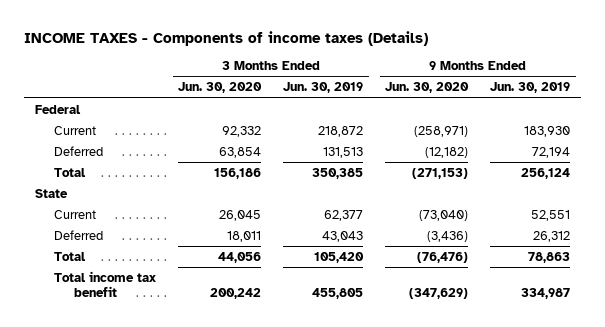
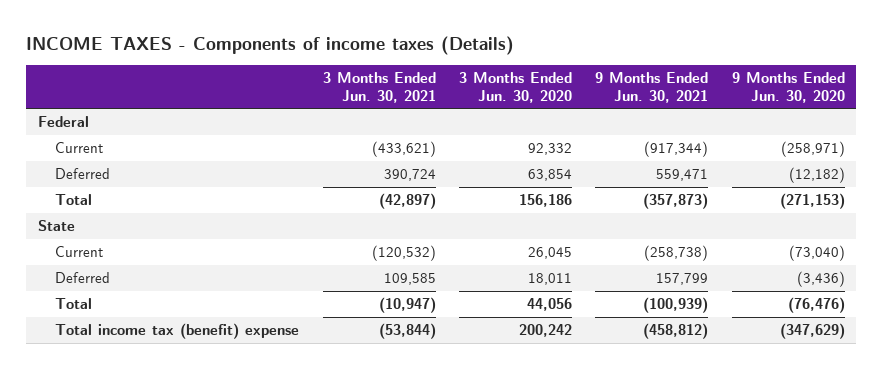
[283,82,364,94] Jun. 30, 2019 -> none
[490,82,571,94] Jun. 30, 2019 -> none
none -> [322,72,436,103] 3 Months Ended Jun. 30, 2021
none -> [595,72,709,103] 9 Months Ended Jun. 30, 2021
[54,270,157,298] Total income tax benefit -> [55,323,300,340] Total income tax (benefit) expense

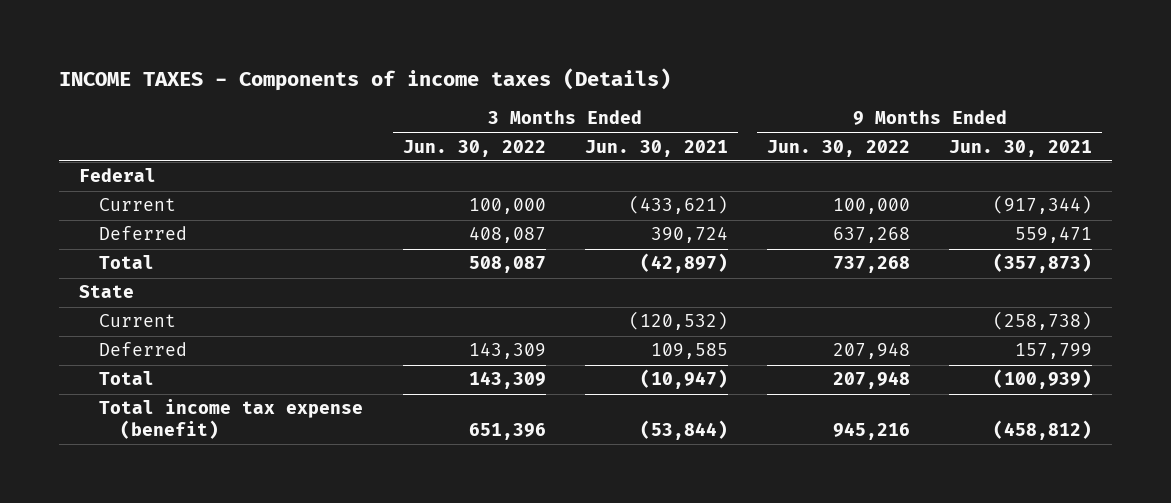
[459,72,573,103] 3 Months Ended Jun. 30, 2020 -> none
[731,72,845,103] 9 Months Ended Jun. 30, 2020 -> none
none -> [402,139,546,157] Jun. 30, 2022
none -> [766,139,910,157] Jun. 30, 2022
[55,323,300,340] Total income tax (benefit) expense -> [99,399,364,439] Total income tax expense (benefit)

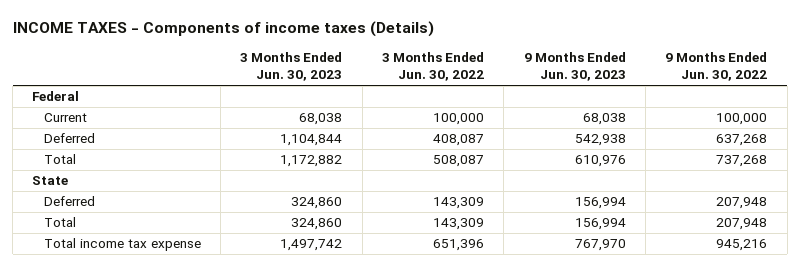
[584,139,728,157] Jun. 30, 2021 -> none
[949,139,1093,157] Jun. 30, 2021 -> none
none -> [240,52,343,82] 3 Months Ended Jun. 30, 2023
none -> [523,52,626,82] 9 Months Ended Jun. 30, 2023
[99,314,177,328] Current -> none
[99,399,364,439] Total income tax expense (benefit) -> [43,238,201,252] Total income tax expense

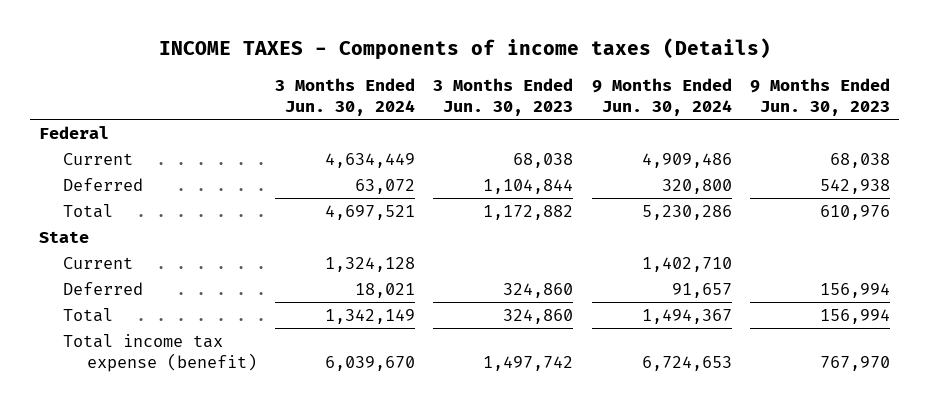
[382,52,485,82] 3 Months Ended Jun. 30, 2022 -> none
[665,52,768,82] 9 Months Ended Jun. 30, 2022 -> none
none -> [275,77,416,116] 3 Months Ended Jun. 30, 2024
none -> [591,77,732,116] 9 Months Ended Jun. 30, 2024
none -> [62,256,133,269] Current
[43,238,201,252] Total income tax expense -> [62,333,257,372] Total income tax expense (benefit)

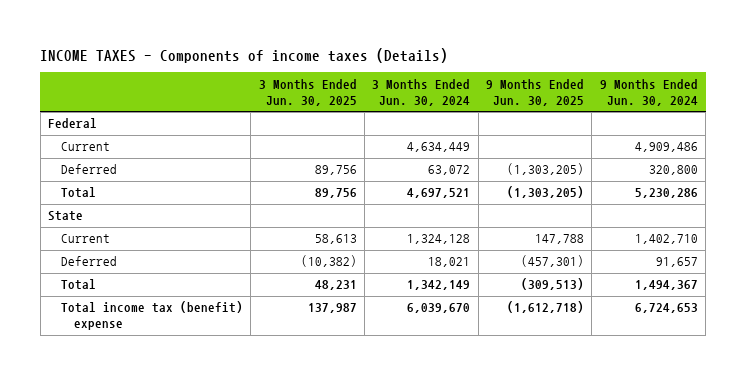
[433,77,574,116] 3 Months Ended Jun. 30, 2023 -> none
[750,77,891,116] 9 Months Ended Jun. 30, 2023 -> none
none -> [258,78,357,106] 3 Months Ended Jun. 30, 2025
none -> [486,78,585,106] 9 Months Ended Jun. 30, 2025
[62,333,257,372] Total income tax expense (benefit) -> [61,301,244,331] Total income tax (benefit) expense

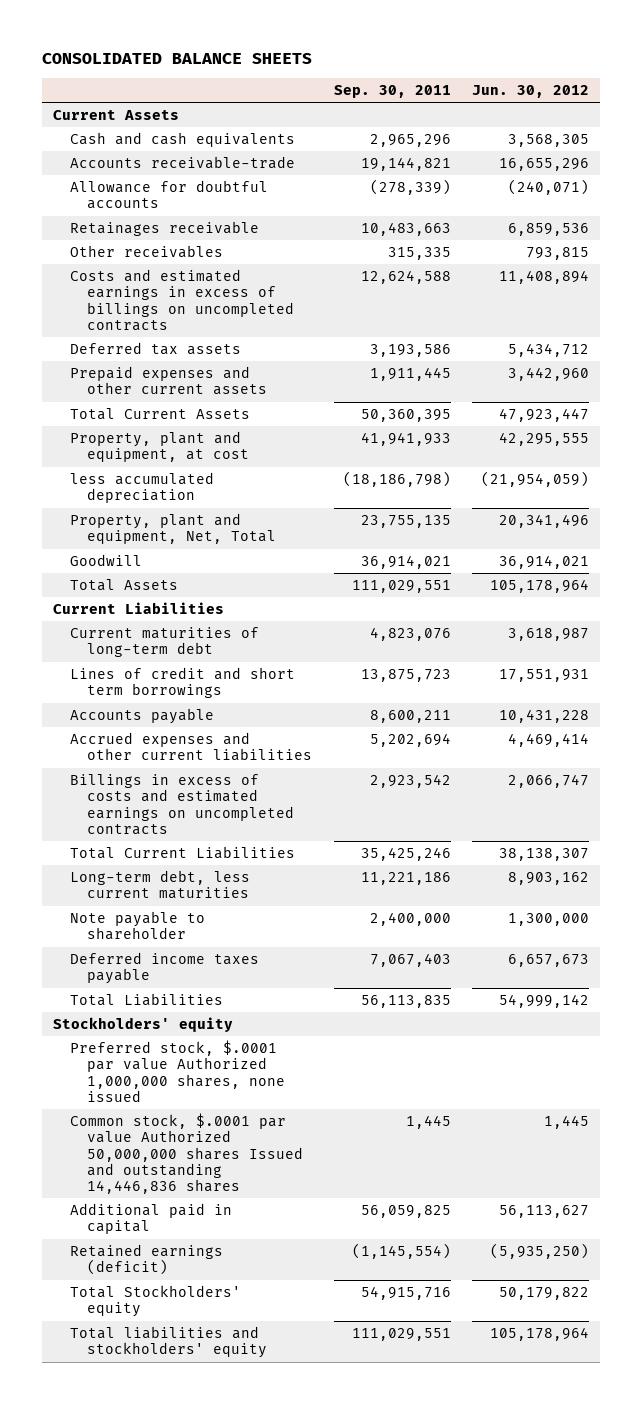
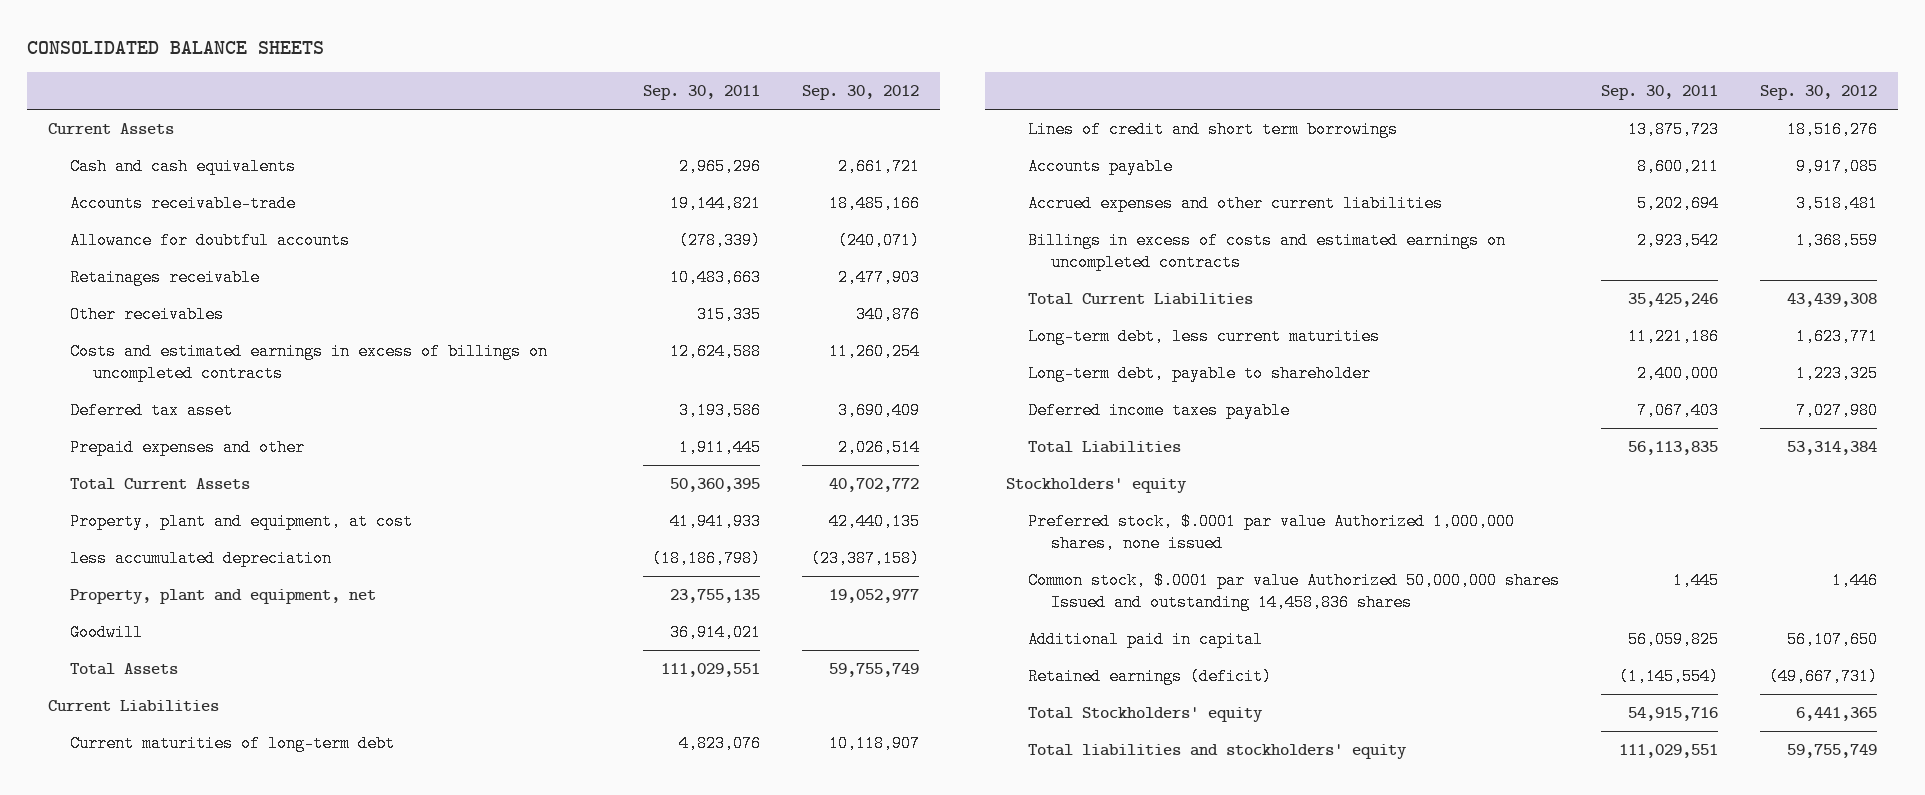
[472,84,590,98] Jun. 30, 2012 -> none
none -> [801,85,919,101] Sep. 30, 2012
[70,342,242,356] Deferred tax assets -> [70,401,234,419] Deferred tax asset
[70,366,267,396] Prepaid expenses and other current assets -> [70,438,306,456] Prepaid expenses and other
[70,513,276,545] Property, plant and equipment, Net, Total -> [70,588,377,604] Property, plant and equipment, net
[70,911,206,941] Note payable to shareholder -> [1028,364,1372,382] Long-term debt, payable to shareholder
[70,1113,303,1195] Common stock, $.0001 par value Authorized 50,000,000 shares Issued and outstanding 14,446,836 shares -> [1028,571,1561,612] Common stock, $.0001 par value Authorized 50,000,000 shares Issued and outstanding 14,458,836 shares

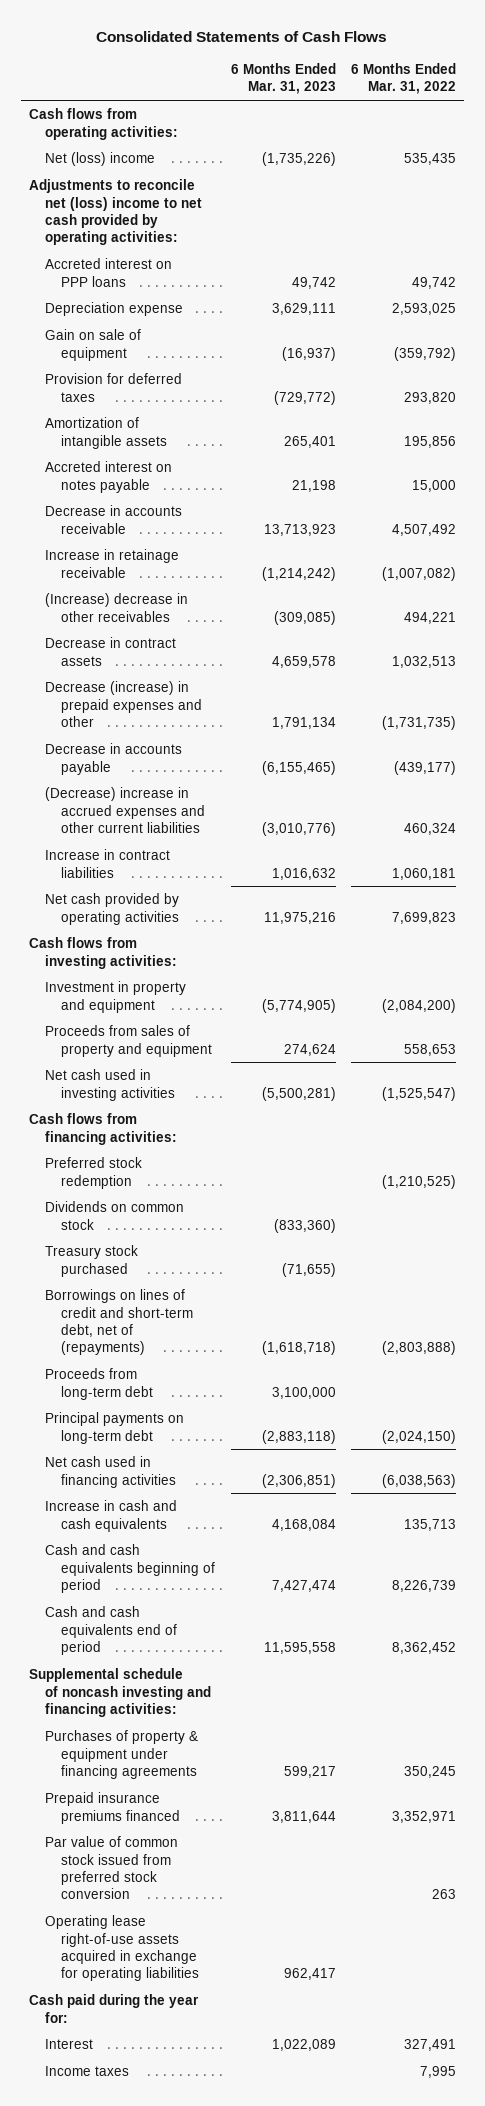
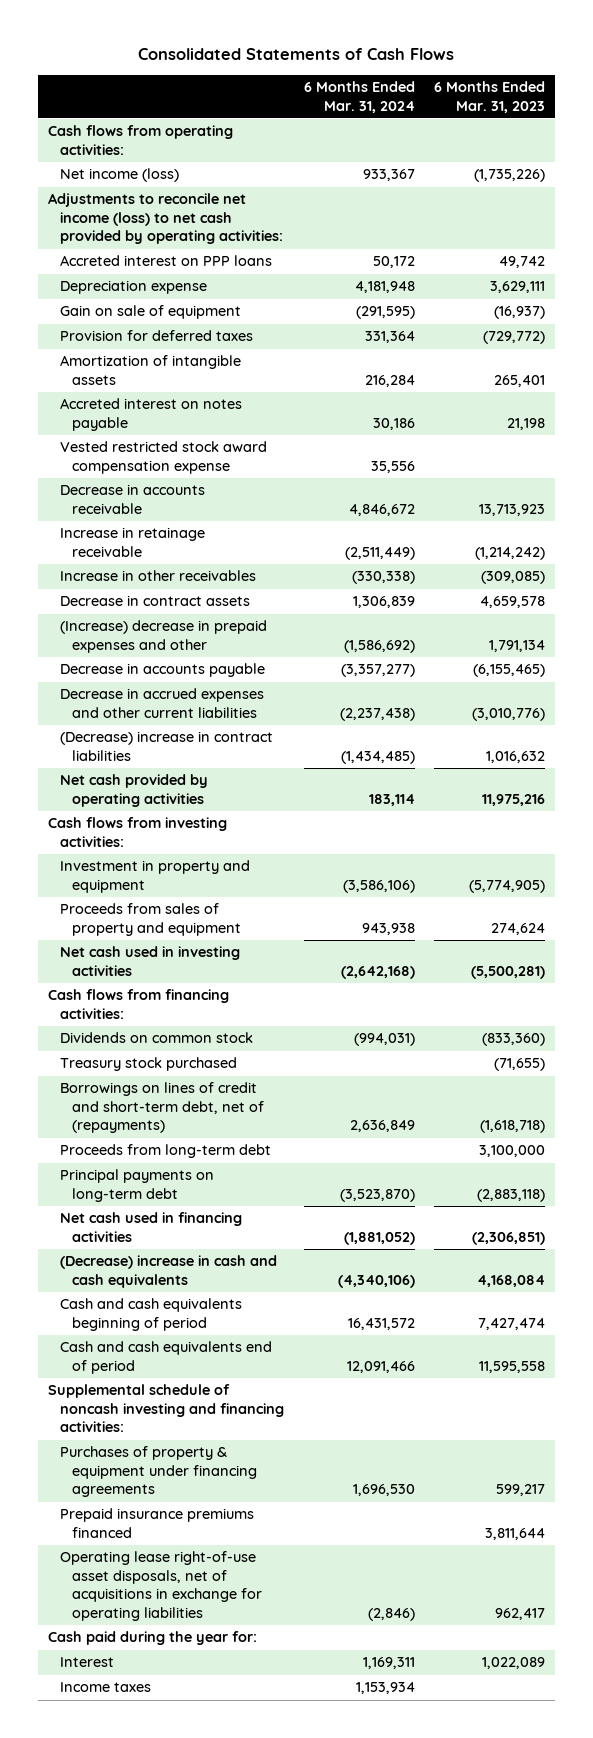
[351,63,457,95] 6 Months Ended Mar. 31, 2022 -> none
none -> [303,81,415,113] 6 Months Ended Mar. 31, 2024
[44,152,155,167] Net (loss) income -> [59,168,179,183] Net income (loss)
[28,179,202,246] Adjustments to reconcile net (loss) income to net cash provided by operating activities: -> [47,193,283,245] Adjustments to reconcile net income (loss) to net cash provided by operating activities:
none -> [59,441,267,474] Vested restricted stock award compensation expense
[44,593,188,622] (Increase) decrease in other receivables -> [59,570,256,582] Increase in other receivables
[44,681,203,727] Decrease (increase) in prepaid expenses and other -> [59,620,267,653] (Increase) decrease in prepaid expenses and other
[44,787,206,833] (Decrease) increase in accrued expenses and other current liabilities -> [59,688,264,718] Decrease in accrued expenses and other current liabilities
[44,849,170,878] Increase in contract liabilities -> [59,731,273,761] (Decrease) increase in contract liabilities
[44,1157,142,1189] Preferred stock redemption -> none
[44,1500,177,1532] Increase in cash and cash equivalents -> [59,1255,277,1288] (Decrease) increase in cash and cash equivalents
[44,1836,178,1900] Par value of common stock issued from preferred stock conversion -> none
[44,1915,200,1982] Operating lease right-of-use assets acquired in exchange for operating liabilities -> [59,1551,263,1621] Operating lease right-of-use asset disposals, net of acquisitions in exchange for operating liabilities

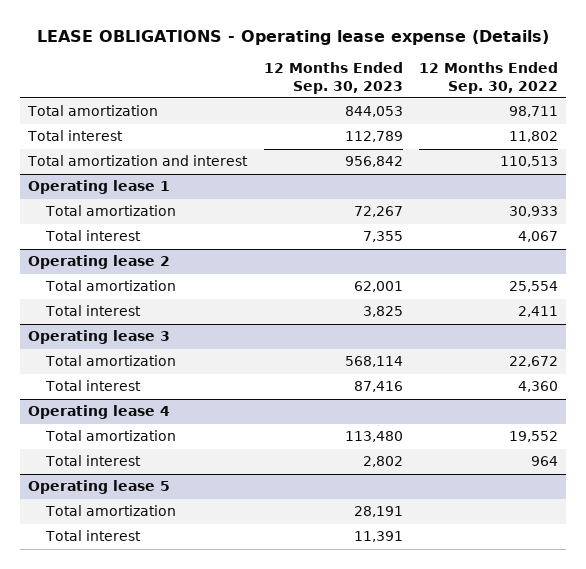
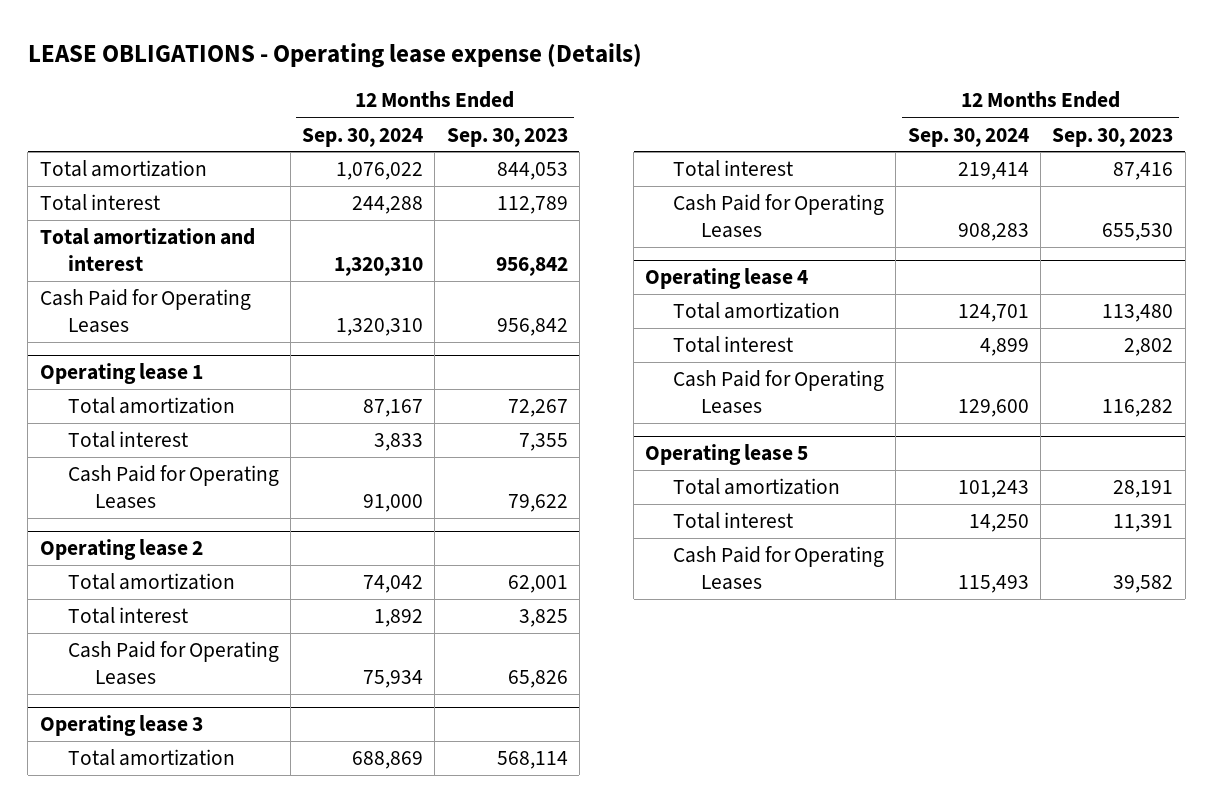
[419,61,559,94] 12 Months Ended Sep. 30, 2022 -> none
none -> [302,127,424,147] Sep. 30, 2024
none -> [39,289,251,333] Cash Paid for Operating Leases
none -> [67,465,279,509] Cash Paid for Operating Leases
none -> [67,641,279,685] Cash Paid for Operating Leases
none -> [673,194,885,238] Cash Paid for Operating Leases
none -> [673,370,885,414] Cash Paid for Operating Leases
none -> [673,546,885,590] Cash Paid for Operating Leases

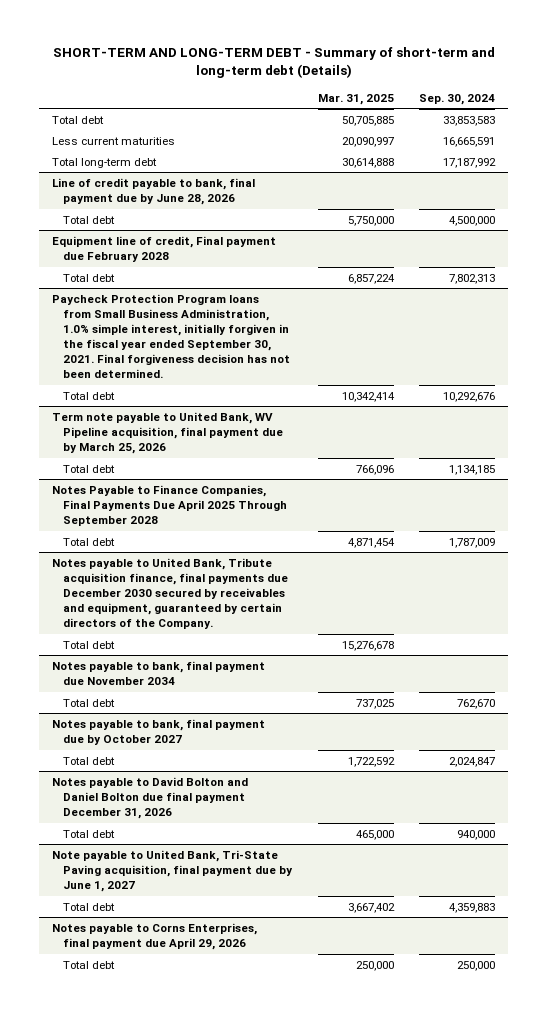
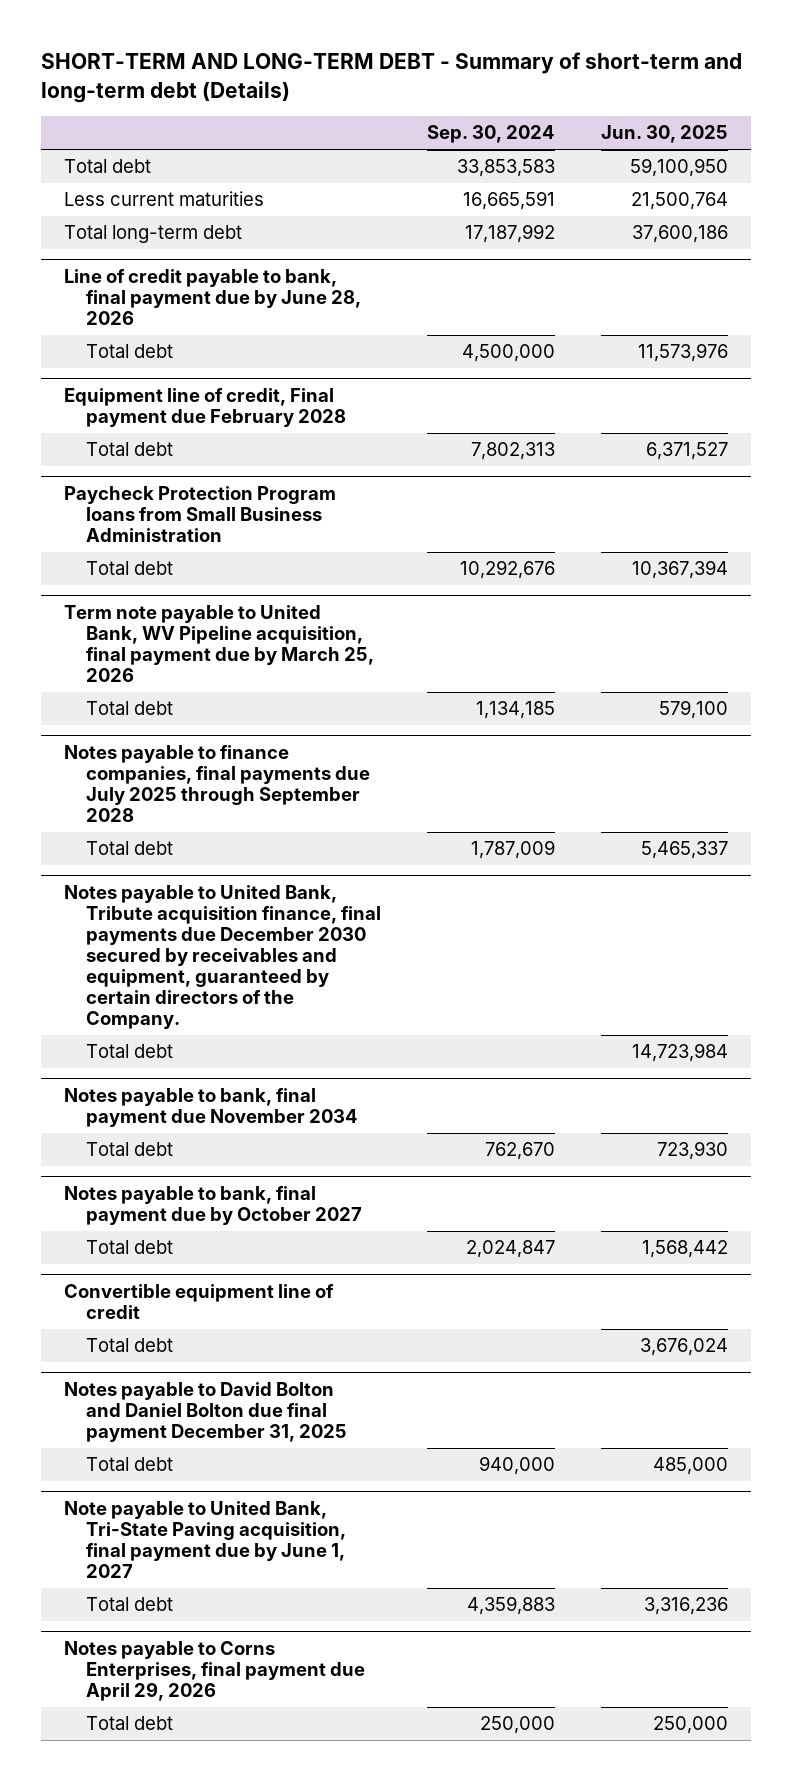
[317,93,394,105] Mar. 31, 2025 -> none
none -> [601,125,729,144] Jun. 30, 2025
[52,293,290,379] Paycheck Protection Program loans from Small Business Administration, 1.0% simple interest, initially forgiven in the fiscal year ended September 30, 2021. Final forgiveness decision has not been determined. -> [63,485,336,543] Paycheck Protection Program loans from Small Business Administration
[52,484,287,527] Notes Payable to Finance Companies, Final Payments Due April 2025 Through September 2028 -> [63,744,370,823] Notes payable to finance companies, final payments due July 2025 through September 2028
none -> [63,1283,334,1319] Convertible equipment line of credit
none -> [85,1338,173,1353] Total debt
[52,776,249,820] Notes payable to David Bolton and Daniel Bolton due final payment December 31, 2026 -> [63,1381,347,1443] Notes payable to David Bolton and Daniel Bolton due final payment December 31, 2025

